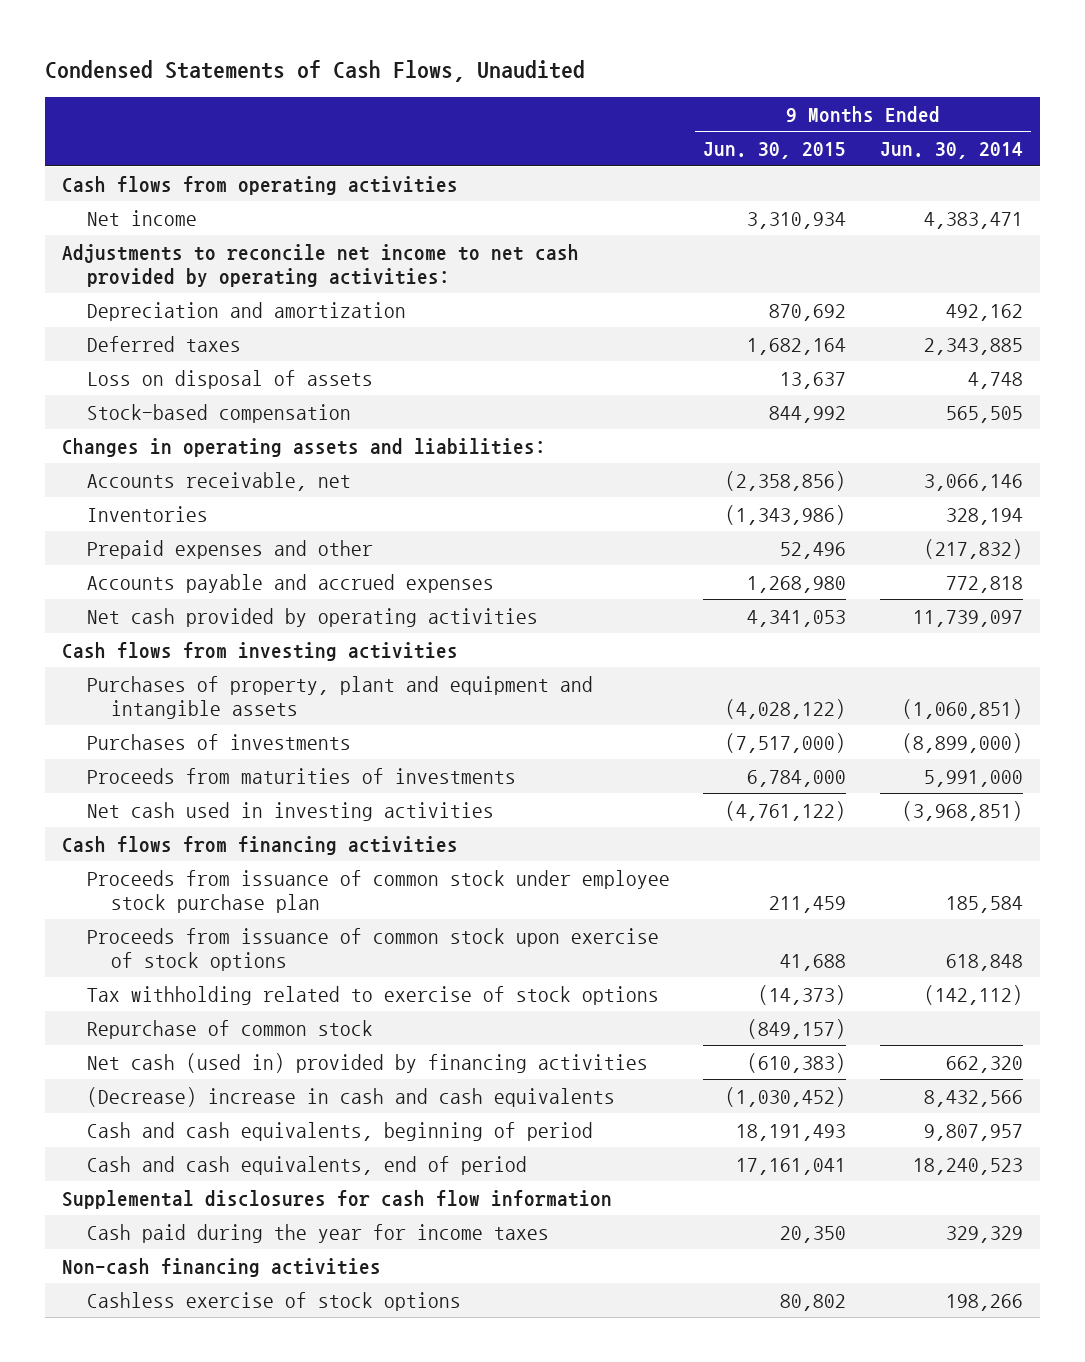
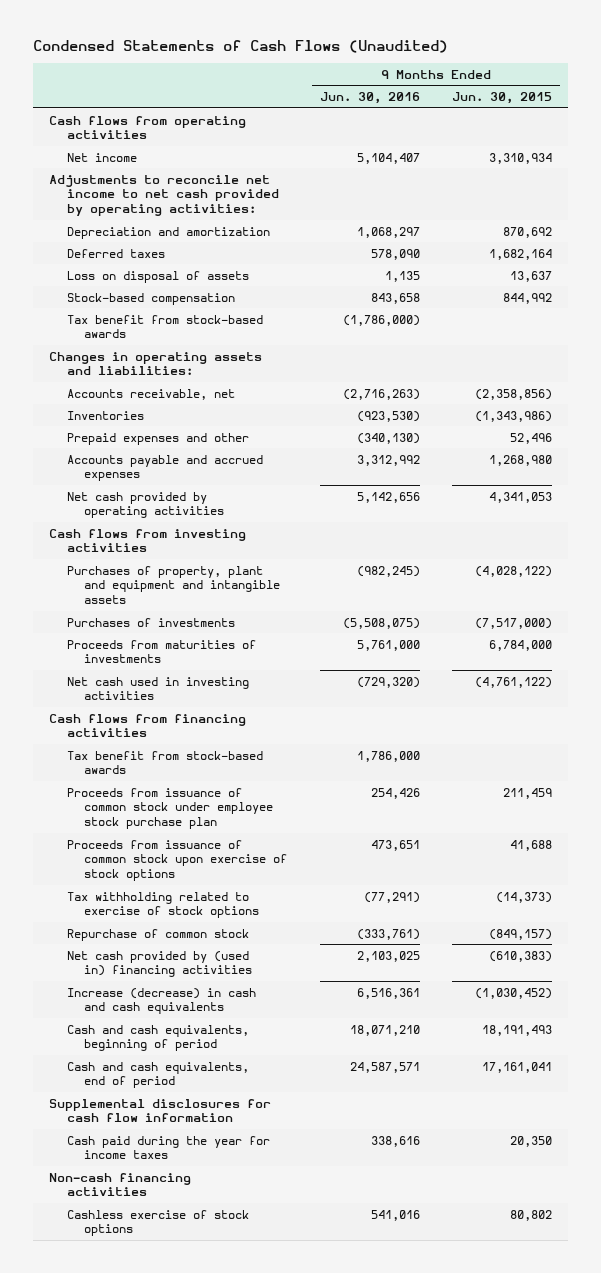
[44,59,585,82] Condensed Statements of Cash Flows, Unaudited -> [32,40,448,54] Condensed Statements of Cash Flows (Unaudited)
[880,142,1024,160] Jun. 30, 2014 -> none
none -> [319,92,420,105] Jun. 30, 2016
none -> [66,314,263,339] Tax benefit from stock-based awards
none -> [66,750,263,775] Tax benefit from stock-based awards
[86,1052,648,1073] Net cash (used in) provided by financing activities -> [66,950,253,978] Net cash provided by (used in) financing activities
[86,1086,615,1107] (Decrease) increase in cash and cash equivalents -> [66,987,256,1015] Increase (decrease) in cash and cash equivalents

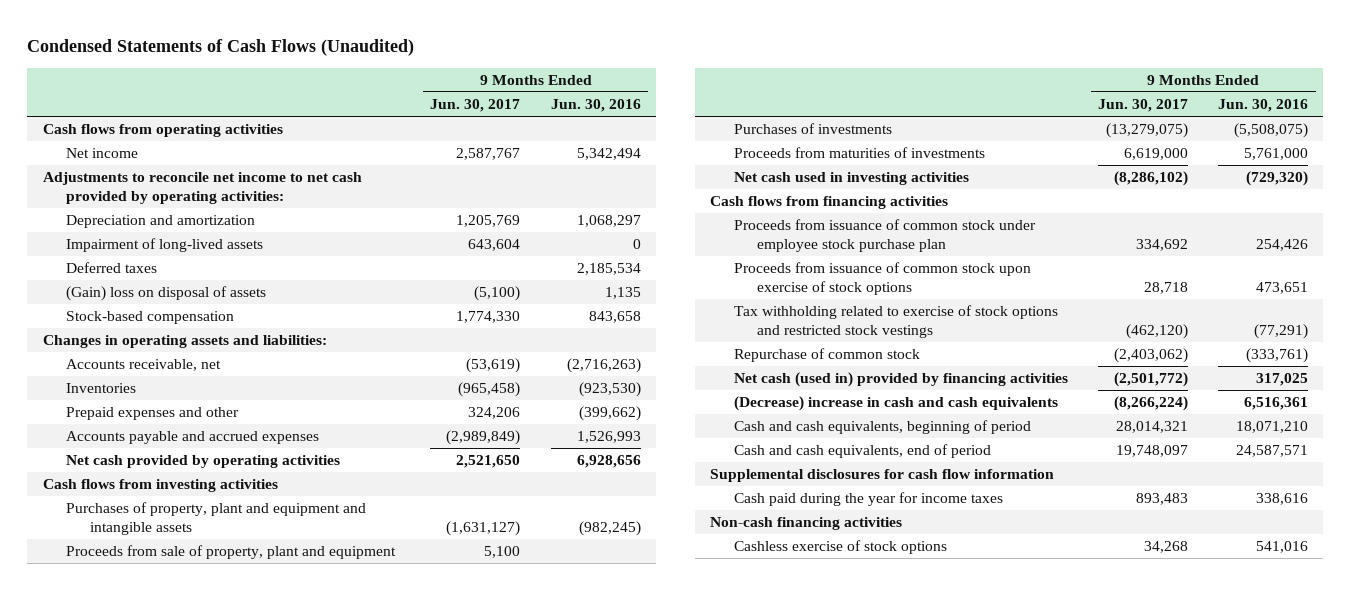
[452,92,553,105] Jun. 30, 2015 -> none
none -> [430,99,521,113] Jun. 30, 2017
[356,152,420,164] 5,104,407 -> [576,148,641,161] 5,342,494
none -> [66,238,264,253] Impairment of long-lived assets
[370,248,420,260] 578,090 -> [576,263,641,276] 2,185,534
[66,270,249,283] Loss on disposal of assets -> [66,286,267,302] (Gain) loss on disposal of assets
[66,314,263,339] Tax benefit from stock-based awards -> none
[356,432,420,444] (340,130) -> [578,406,641,422] (399,662)
[356,454,420,466] 3,312,992 -> [576,431,641,444] 1,526,993
[356,491,420,503] 5,142,656 -> [576,455,641,469] 6,928,656
none -> [66,545,397,560] Proceeds from sale of property, plant and equipment
[66,750,263,775] Tax benefit from stock-based awards -> none
[66,891,260,919] Tax withholding related to exercise of stock options -> [733,305,1058,339] Tax withholding related to exercise of stock options and restricted stock vestings
[66,950,253,978] Net cash provided by (used in) financing activities -> [733,372,1068,388] Net cash (used in) provided by financing activities
[356,950,420,962] 2,103,025 -> [1256,373,1309,387] 317,025
[66,987,256,1015] Increase (decrease) in cash and cash equivalents -> [733,396,1058,412] (Decrease) increase in cash and cash equivalents

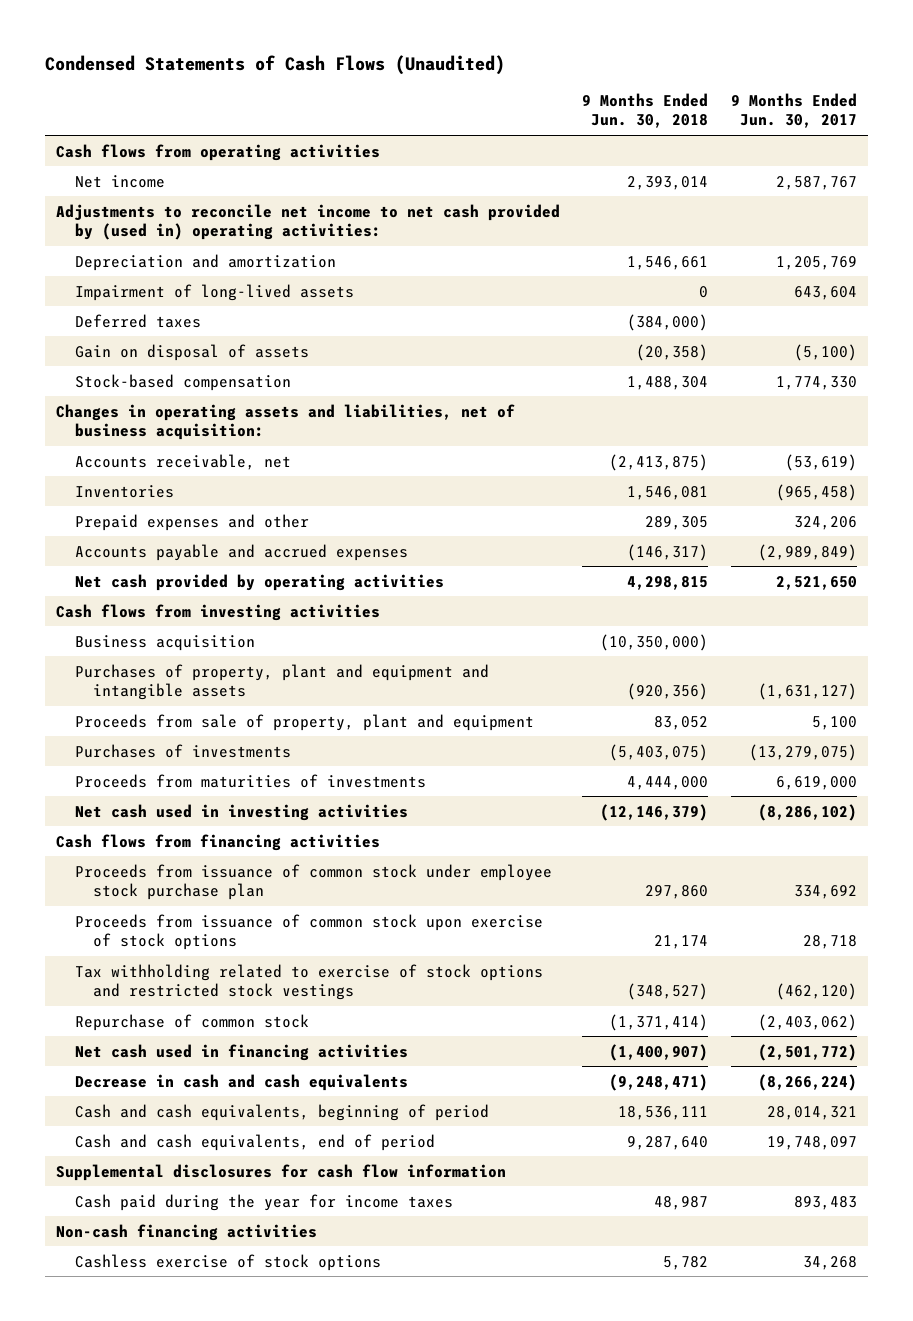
[550,99,641,113] Jun. 30, 2016 -> none
none -> [582,92,709,129] 9 Months Ended Jun. 30, 2018
[42,172,362,205] Adjustments to reconcile net income to net cash provided by operating activities: -> [56,203,561,241] Adjustments to reconcile net income to net cash provided by (used in) operating activities:
[66,286,267,302] (Gain) loss on disposal of assets -> [74,343,309,361] Gain on disposal of assets
[42,335,327,349] Changes in operating assets and liabilities: -> [56,403,516,441] Changes in operating assets and liabilities, net of business acquisition:
none -> [74,634,255,651] Business acquisition
[733,372,1068,388] Net cash (used in) provided by financing activities -> [74,1043,408,1061] Net cash used in financing activities
[733,396,1058,412] (Decrease) increase in cash and cash equivalents -> [74,1073,408,1091] Decrease in cash and cash equivalents

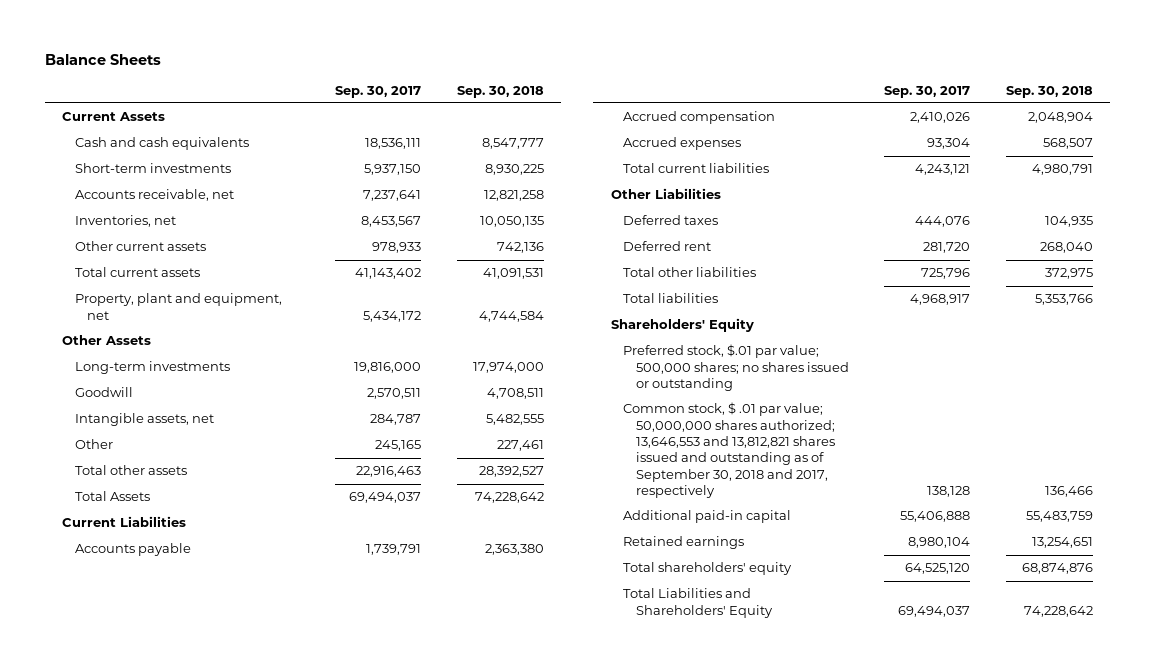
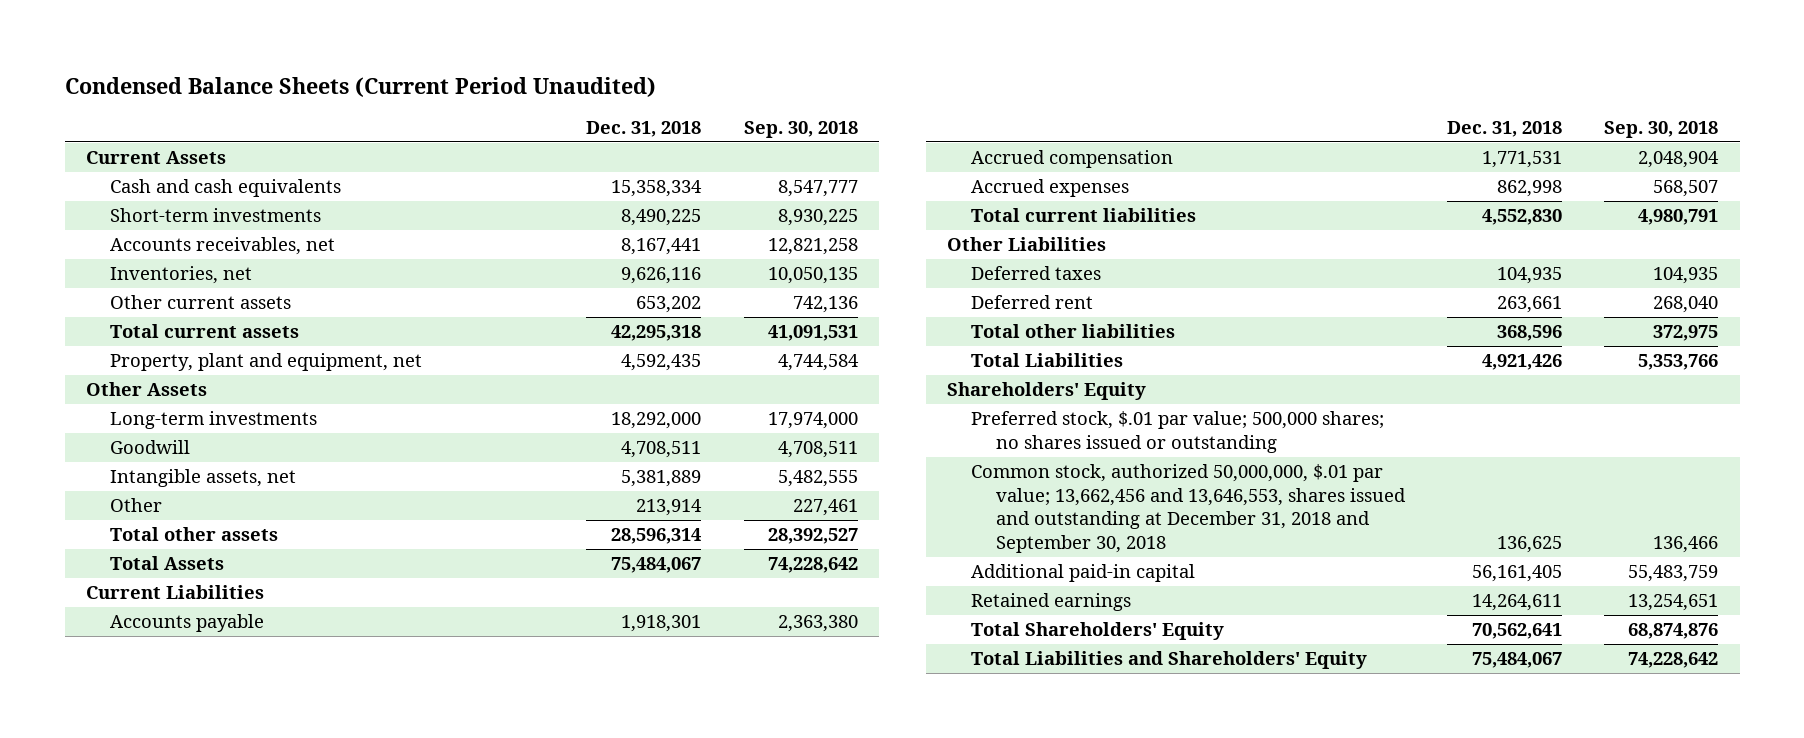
[44,53,161,65] Balance Sheets -> [64,76,656,97] Condensed Balance Sheets (Current Period Unaudited)
[335,85,422,98] Sep. 30, 2017 -> none
none -> [586,120,702,137] Dec. 31, 2018
[74,189,234,202] Accounts receivable, net -> [110,237,336,256] Accounts receivables, net
[623,293,719,304] Total liabilities -> [971,353,1124,368] Total Liabilities
[623,402,835,498] Common stock, $ .01 par value; 50,000,000 shares authorized; 13,646,553 and 13,812,821 shares issued and outstanding as of September 30, 2018 and 2017, respectively -> [971,464,1406,553] Common stock, authorized 50,000,000, $.01 par value; 13,662,456 and 13,646,553, shares issued and outstanding at December 31, 2018 and September 30, 2018
[623,562,793,576] Total shareholders' equity -> [971,622,1225,641] Total Shareholders' Equity

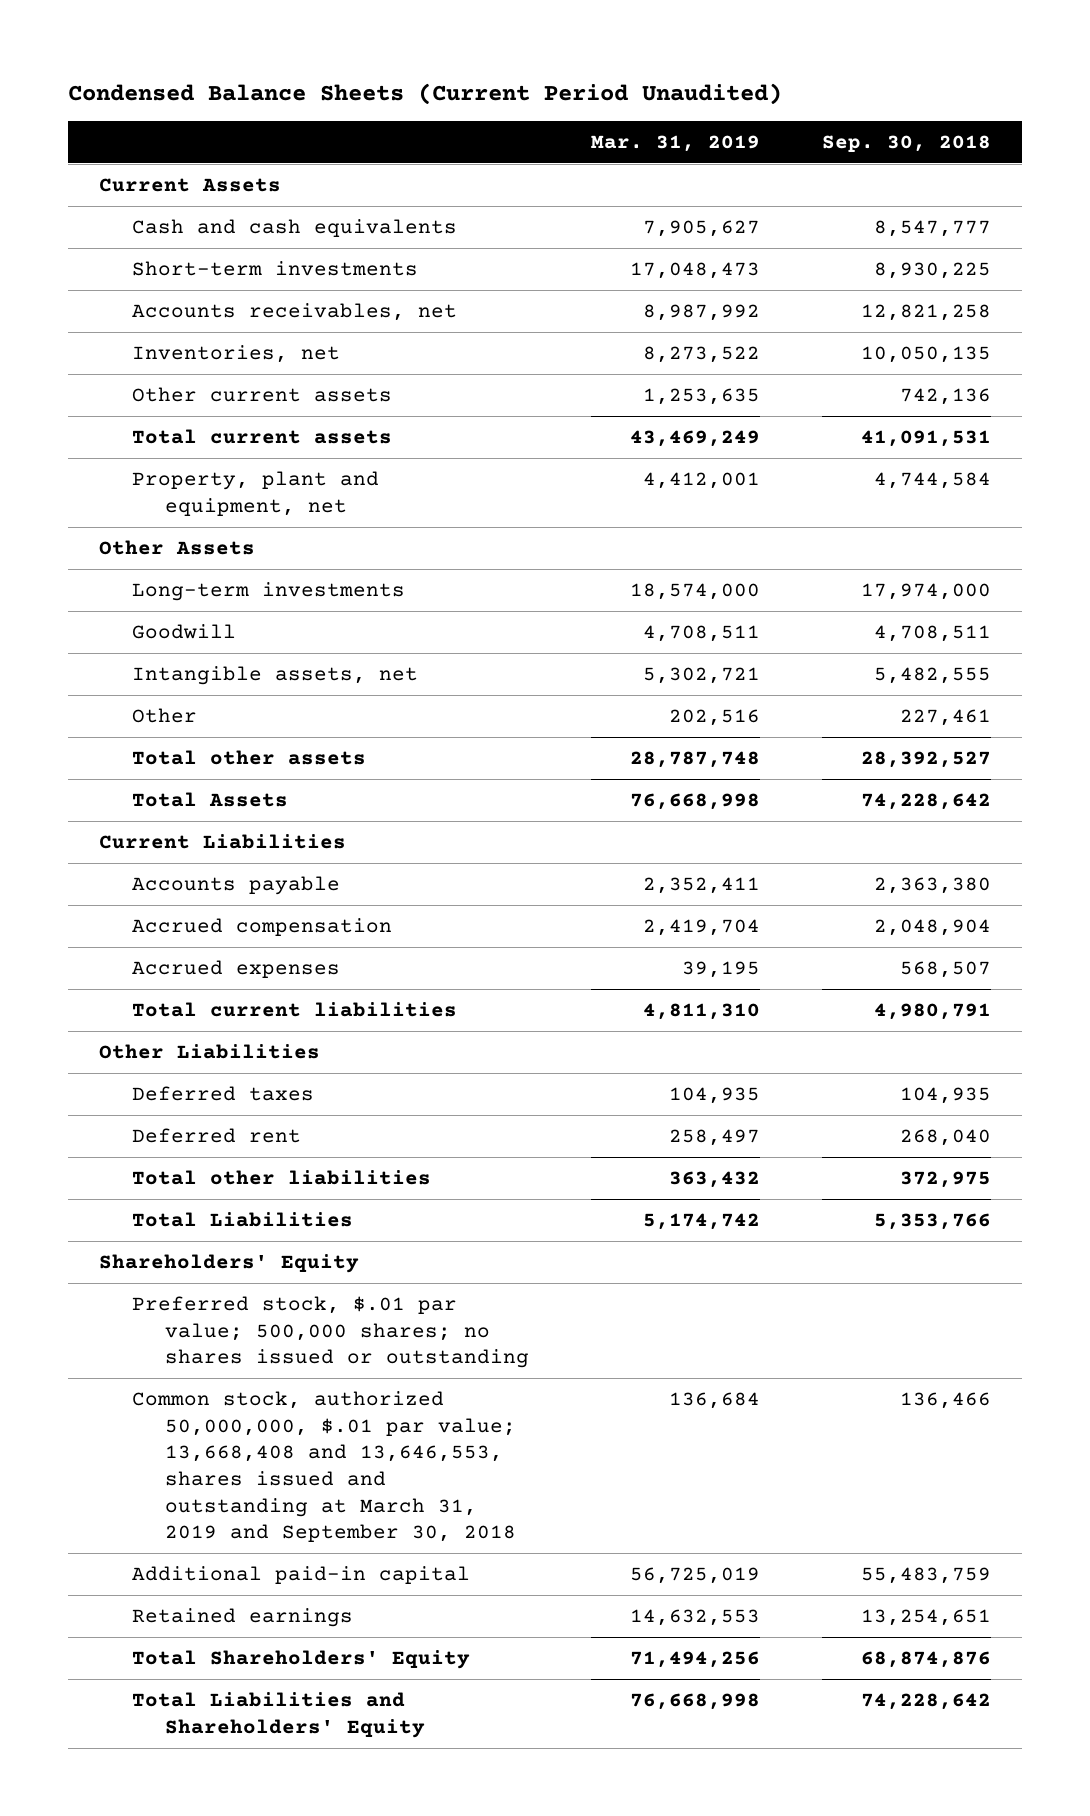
[586,120,702,137] Dec. 31, 2018 -> none
none -> [591,135,761,153] Mar. 31, 2019
[971,464,1406,553] Common stock, authorized 50,000,000, $.01 par value; 13,662,456 and 13,646,553, shares issued and outstanding at December 31, 2018 and September 30, 2018 -> [131,1390,517,1543] Common stock, authorized 50,000,000, $.01 par value; 13,668,408 and 13,646,553, shares issued and outstanding at March 31, 2019 and September 30, 2018

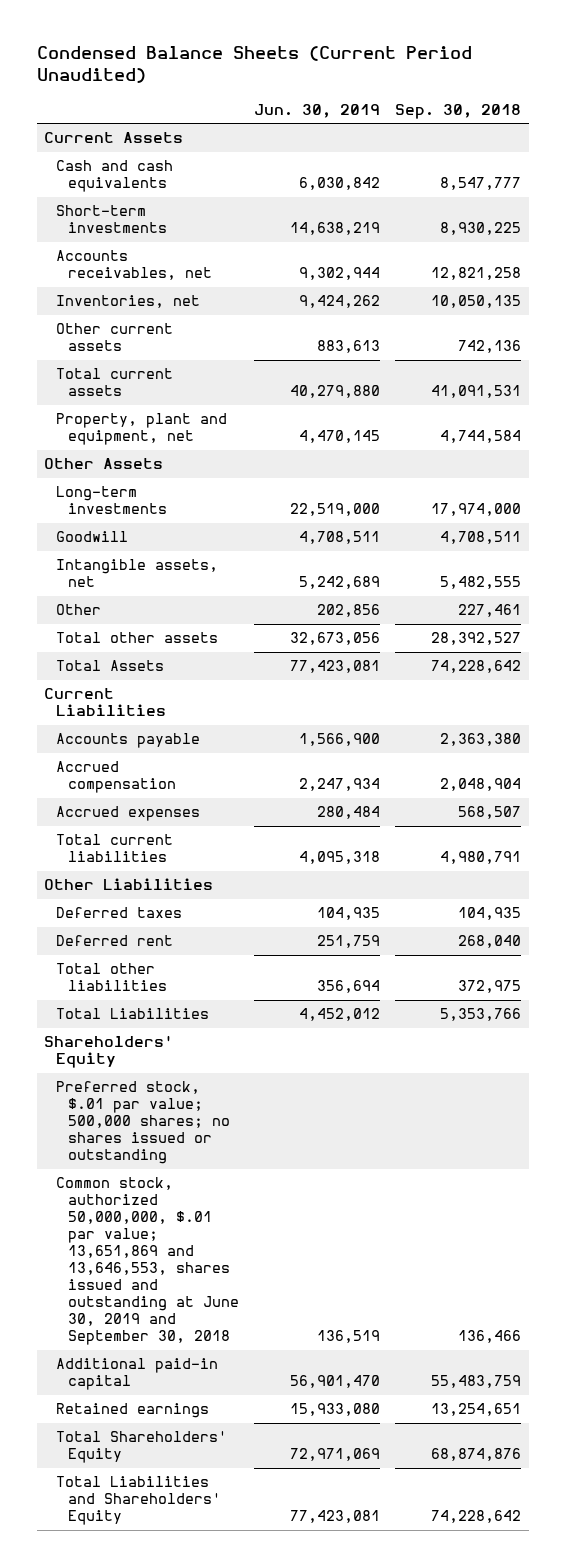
[591,135,761,153] Mar. 31, 2019 -> none
none -> [253,103,380,118] Jun. 30, 2019
[131,1390,517,1543] Common stock, authorized 50,000,000, $.01 par value; 13,668,408 and 13,646,553, shares issued and outstanding at March 31, 2019 and September 30, 2018 -> [56,1177,239,1346] Common stock, authorized 50,000,000, $.01 par value; 13,651,869 and 13,646,553, shares issued and outstanding at June 30, 2019 and September 30, 2018

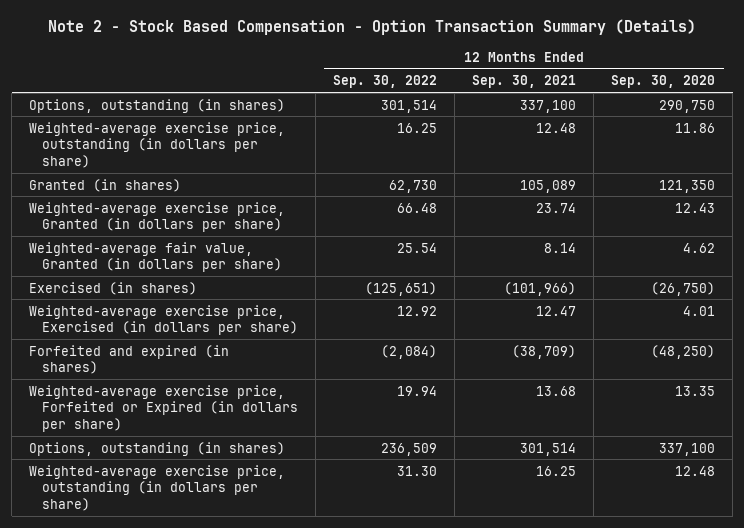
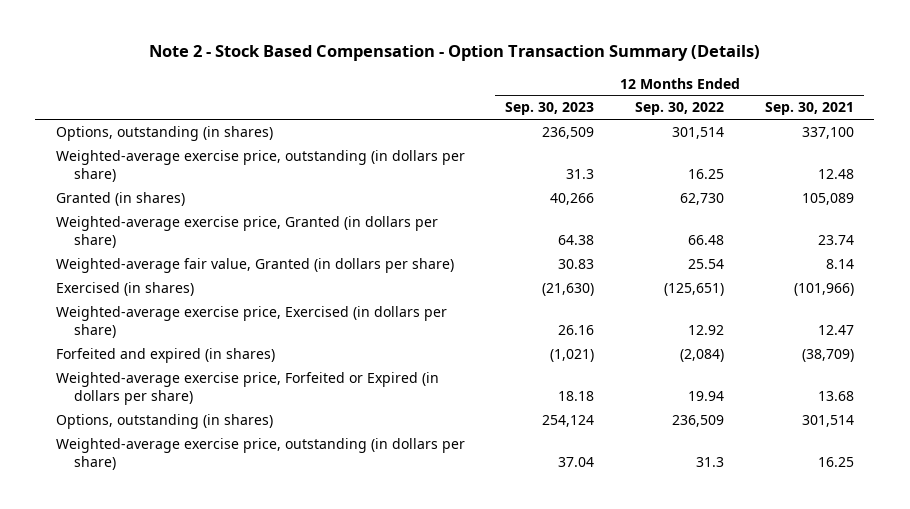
[611,75,716,89] Sep. 30, 2020 -> none
none -> [505,102,595,116] Sep. 30, 2023
[397,465,438,476] 31.30 -> [696,457,725,468] 31.3

